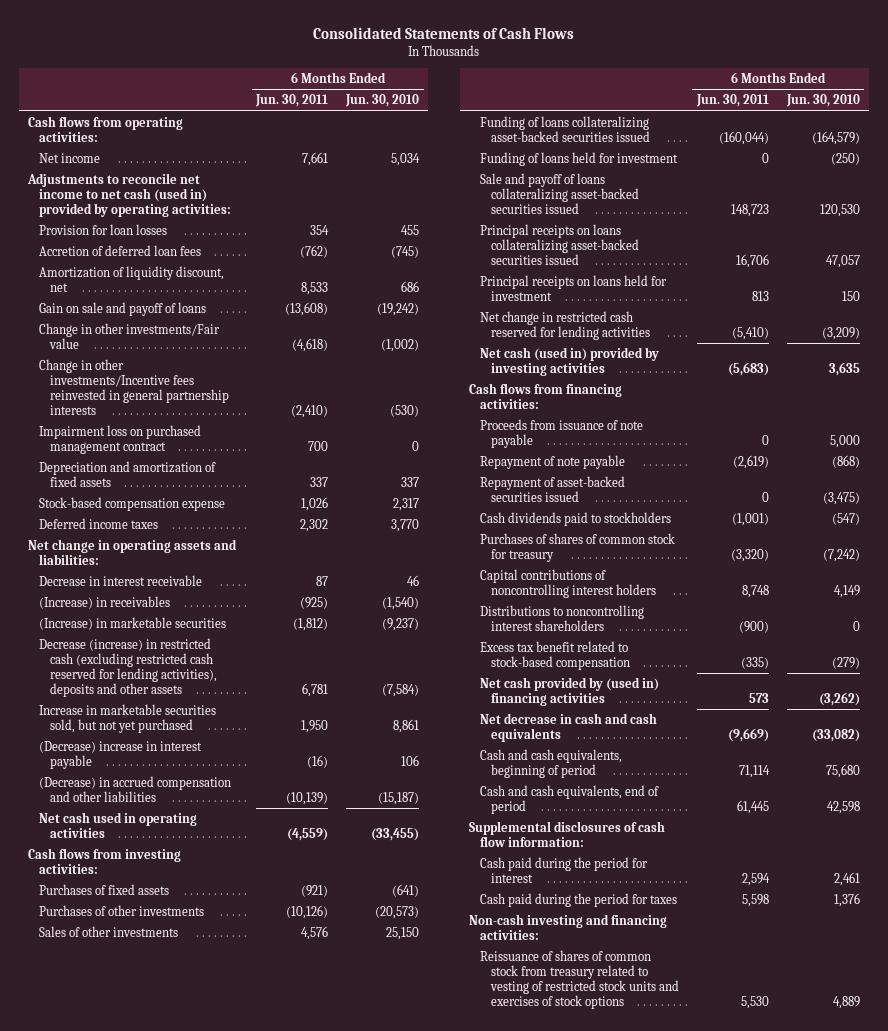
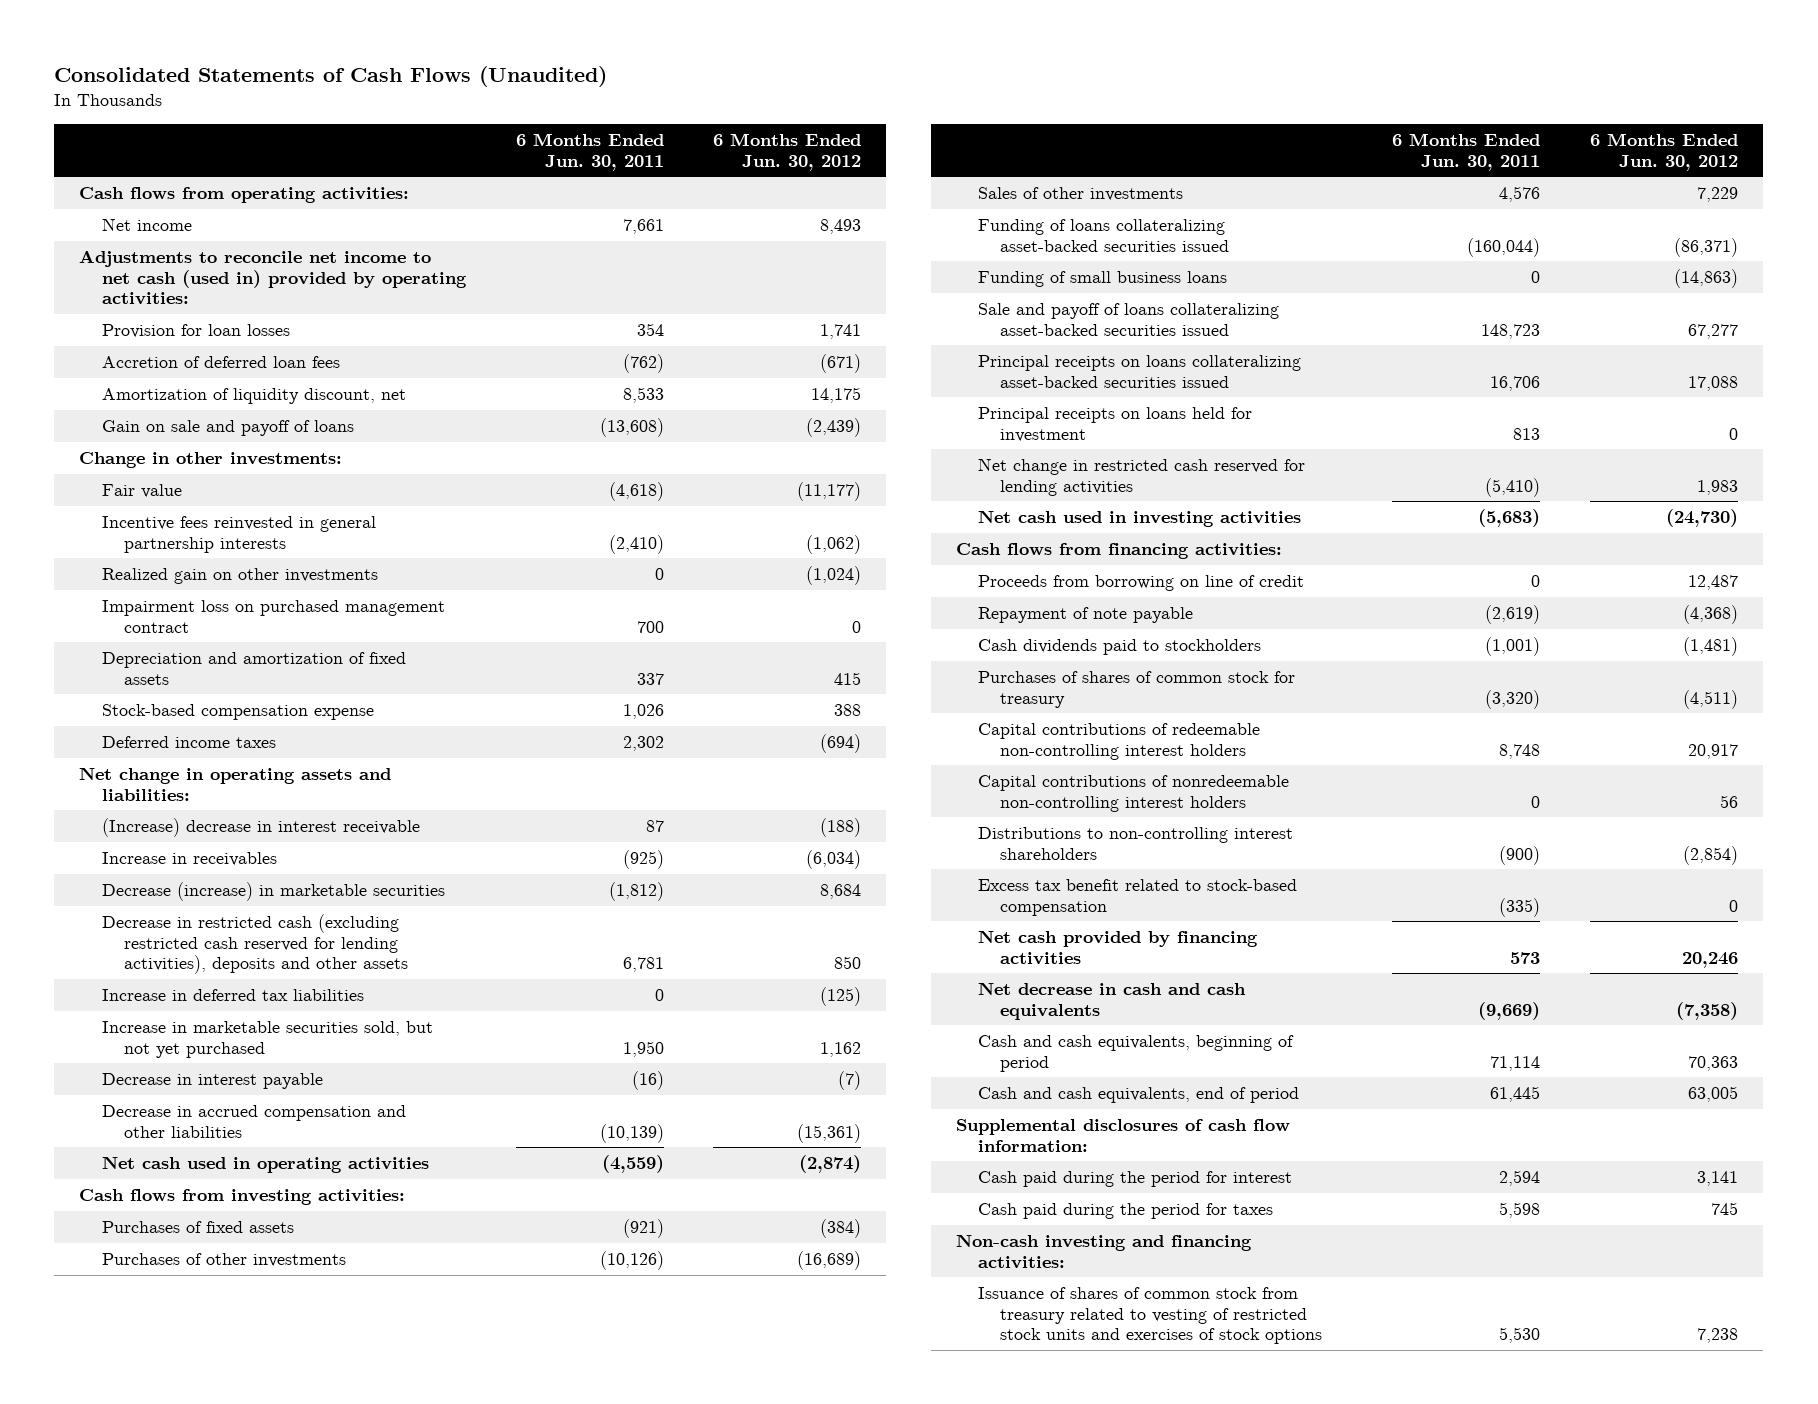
[312,26,574,39] Consolidated Statements of Cash Flows -> [54,66,608,88] Consolidated Statements of Cash Flows (Unaudited)
[345,94,420,108] Jun. 30, 2010 -> none
none -> [713,133,862,171] 6 Months Ended Jun. 30, 2012
none -> [79,451,343,468] Change in other investments:
[39,322,221,349] Change in other investments/Fair value -> [101,483,182,498] Fair value
[39,358,230,415] Change in other investments/Incentive fees reinvested in general partnership interests -> [101,515,376,553] Incentive fees reinvested in general partnership interests
none -> [101,567,378,584] Realized gain on other investments
[39,574,203,586] Decrease in interest receivable -> [101,817,420,837] (Increase) decrease in interest receivable
[39,595,171,609] (Increase) in receivables -> [101,851,277,866] Increase in receivables
[39,616,227,630] (Increase) in marketable securities -> [101,881,445,901] Decrease (increase) in marketable securities
[39,637,218,697] Decrease (increase) in restricted cash (excluding restricted cash reserved for lending activities), deposits and other assets -> [101,913,408,975] Decrease in restricted cash (excluding restricted cash reserved for lending activities), deposits and other assets
none -> [101,988,364,1001] Increase in deferred tax liabilities
[39,740,203,769] (Decrease) increase in interest payable -> [101,1072,323,1089] Decrease in interest payable
[39,775,232,802] (Decrease) in accrued compensation and other liabilities -> [101,1104,406,1138] Decrease in accrued compensation and other liabilities
[479,151,678,166] Funding of loans held for investment -> none
none -> [978,270,1228,287] Funding of small business loans
[479,346,659,376] Net cash (used in) provided by investing activities -> [978,509,1302,527] Net cash used in investing activities
[479,418,643,448] Proceeds from issuance of note payable -> none
none -> [978,574,1305,591] Proceeds from borrowing on line of credit
[479,475,625,502] Repayment of asset-backed securities issued -> none
none -> [978,722,1261,760] Capital contributions of redeemable non-controlling interest holders
[479,568,656,598] Capital contributions of noncontrolling interest holders -> [978,774,1290,812] Capital contributions of nonredeemable non-controlling interest holders
[741,584,769,598] 8,748 -> [1531,795,1541,808] 0
[479,604,644,631] Distributions to noncontrolling interest shareholders -> [978,826,1294,860] Distributions to non-controlling interest shareholders
[479,676,659,706] Net cash provided by (used in) financing activities -> [978,929,1259,965] Net cash provided by financing activities
[479,949,679,1009] Reissuance of shares of common stock from treasury related to vesting of restricted stock units and exercises of stock options -> [978,1286,1323,1345] Issuance of shares of common stock from treasury related to vesting of restricted stock units and exercises of stock options

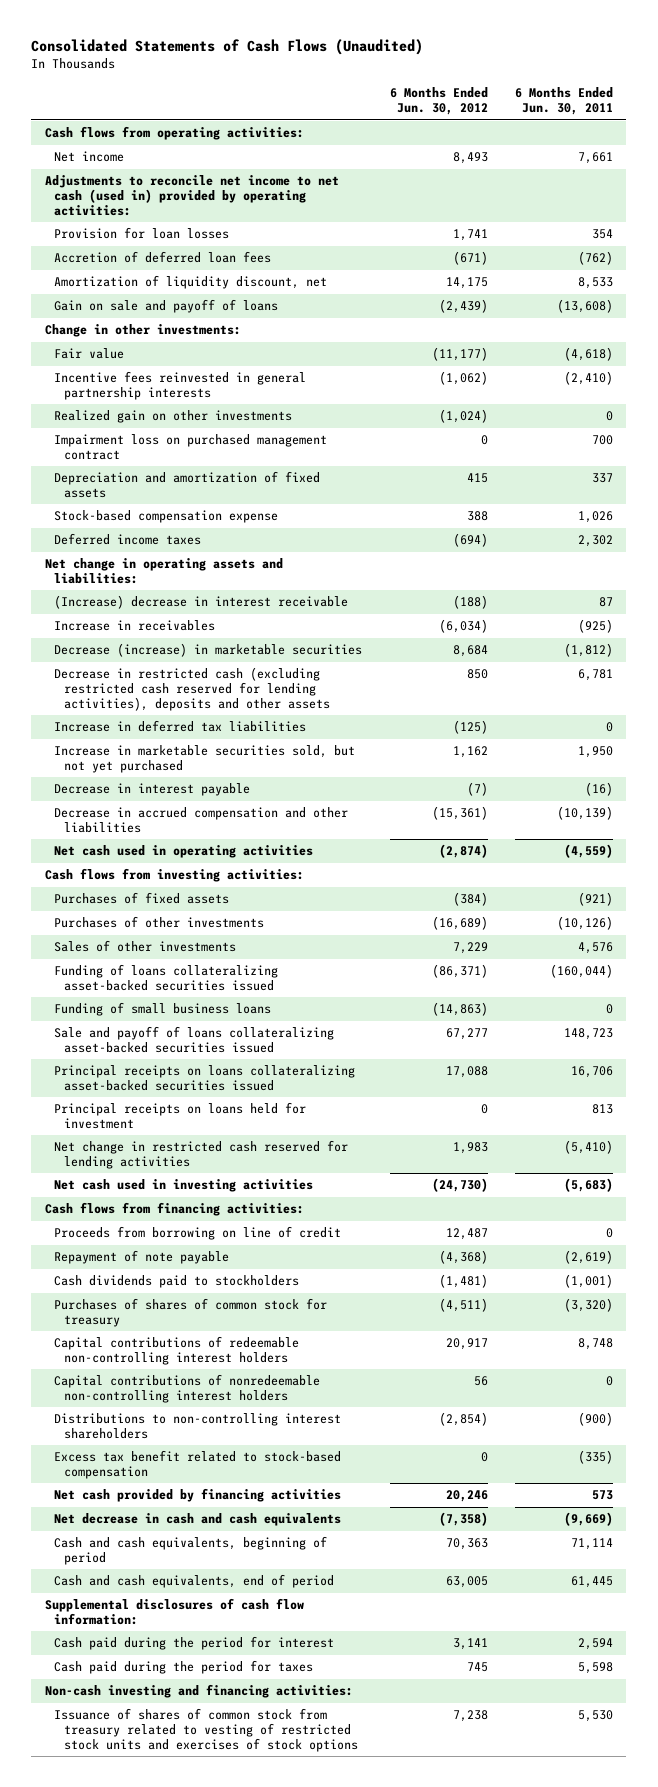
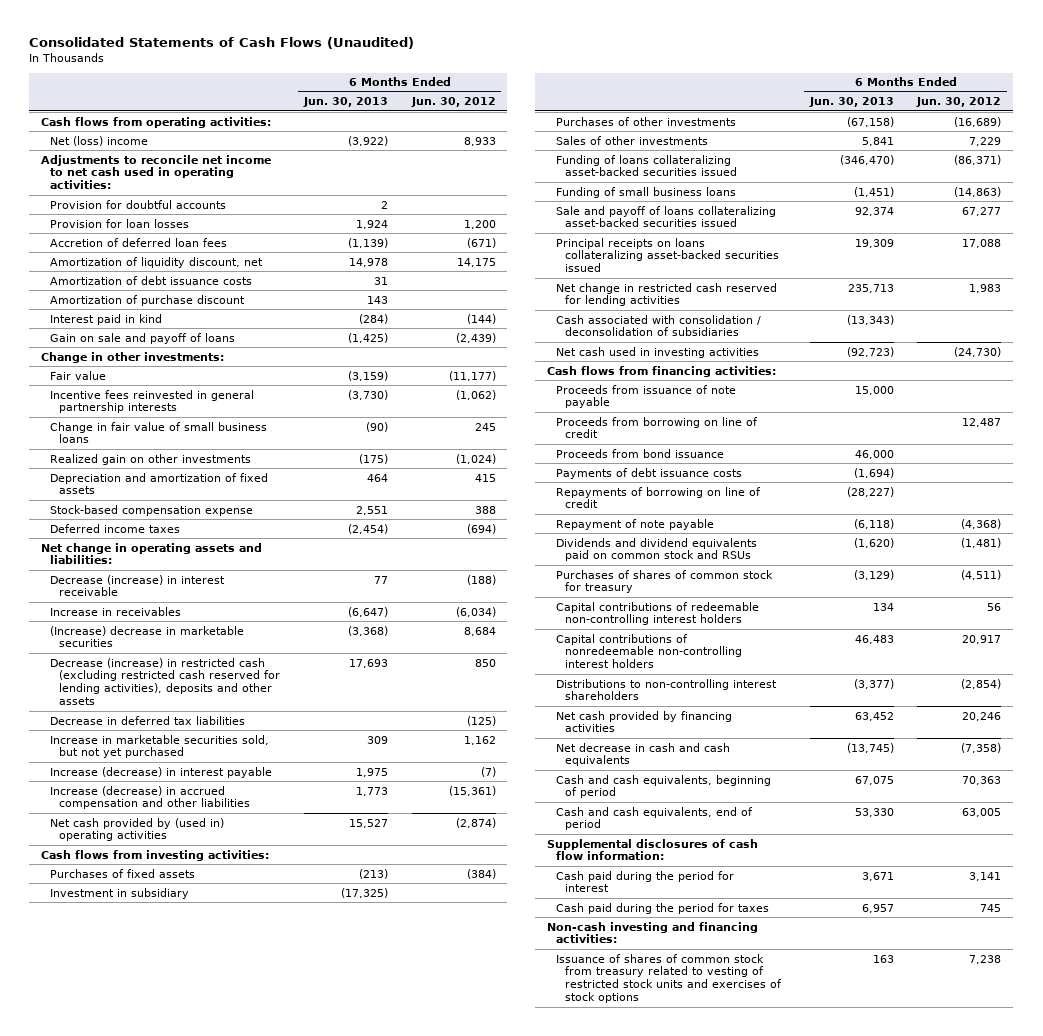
[514,87,613,116] 6 Months Ended Jun. 30, 2011 -> none
none -> [302,97,388,108] Jun. 30, 2013
[54,151,125,163] Net income -> [50,135,149,146] Net (loss) income
[452,152,488,165] 8,493 -> [463,136,496,146] 8,933
[45,175,340,217] Adjustments to reconcile net income to net cash (used in) provided by operating activities: -> [41,154,272,190] Adjustments to reconcile net income to net cash used in operating activities:
none -> [50,199,227,209] Provision for doubtful accounts
[452,229,488,242] 1,741 -> [463,219,496,229] 1,200
none -> [50,275,253,285] Amortization of debt issuance costs
none -> [50,294,246,306] Amortization of purchase discount
none -> [50,313,163,325] Interest paid in kind
none -> [50,421,268,444] Change in fair value of small business loans
[54,434,328,461] Impairment loss on purchased management contract -> none
[54,595,349,610] (Increase) decrease in interest receivable -> [50,574,226,597] Decrease (increase) in interest receivable
[54,643,363,658] Decrease (increase) in marketable securities -> [50,625,245,648] (Increase) decrease in marketable securities
[54,667,330,712] Decrease in restricted cash (excluding restricted cash reserved for lending activities), deposits and other assets -> [50,657,281,706] Decrease (increase) in restricted cash (excluding restricted cash reserved for lending activities), deposits and other assets
[54,720,307,733] Increase in deferred tax liabilities -> [50,715,246,725] Decrease in deferred tax liabilities
[54,783,251,797] Decrease in interest payable -> [50,766,273,778] Increase (decrease) in interest payable
[54,807,349,834] Decrease in accrued compensation and other liabilities -> [50,785,251,810] Increase (decrease) in accrued compensation and other liabilities
[54,845,314,859] Net cash used in operating activities -> [50,817,225,842] Net cash provided by (used in) operating activities
none -> [50,887,190,899] Investment in subsidiary
[54,1102,307,1130] Principal receipts on loans held for investment -> none
none -> [556,314,762,337] Cash associated with consolidation / deconsolidation of subsidiaries
none -> [556,384,737,409] Proceeds from issuance of note payable
none -> [556,448,725,458] Proceeds from bond issuance
none -> [556,467,743,479] Payments of debt issuance costs
none -> [556,486,762,509] Repayments of borrowing on line of credit
[54,1275,300,1289] Cash dividends paid to stockholders -> [556,537,758,562] Dividends and dividend equivalents paid on common stock and RSUs
[445,1338,488,1351] 20,917 -> [987,602,1002,611] 56
[473,1376,488,1387] 56 -> [962,634,1002,644] 20,917
[54,1450,342,1480] Excess tax benefit related to stock-based compensation -> none

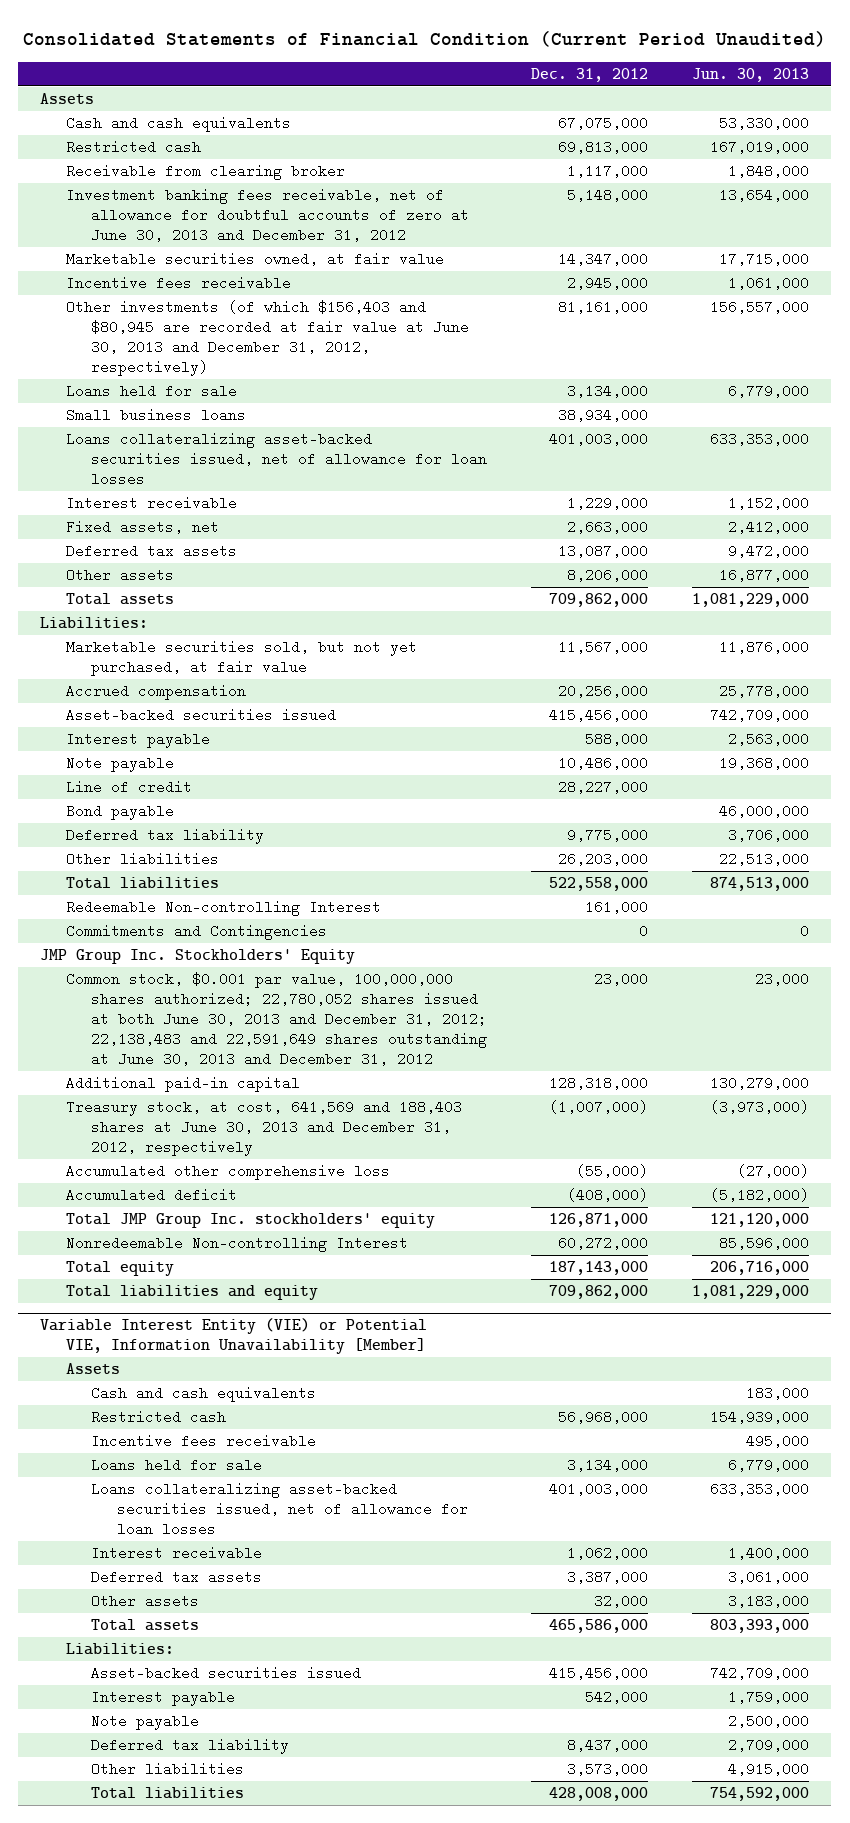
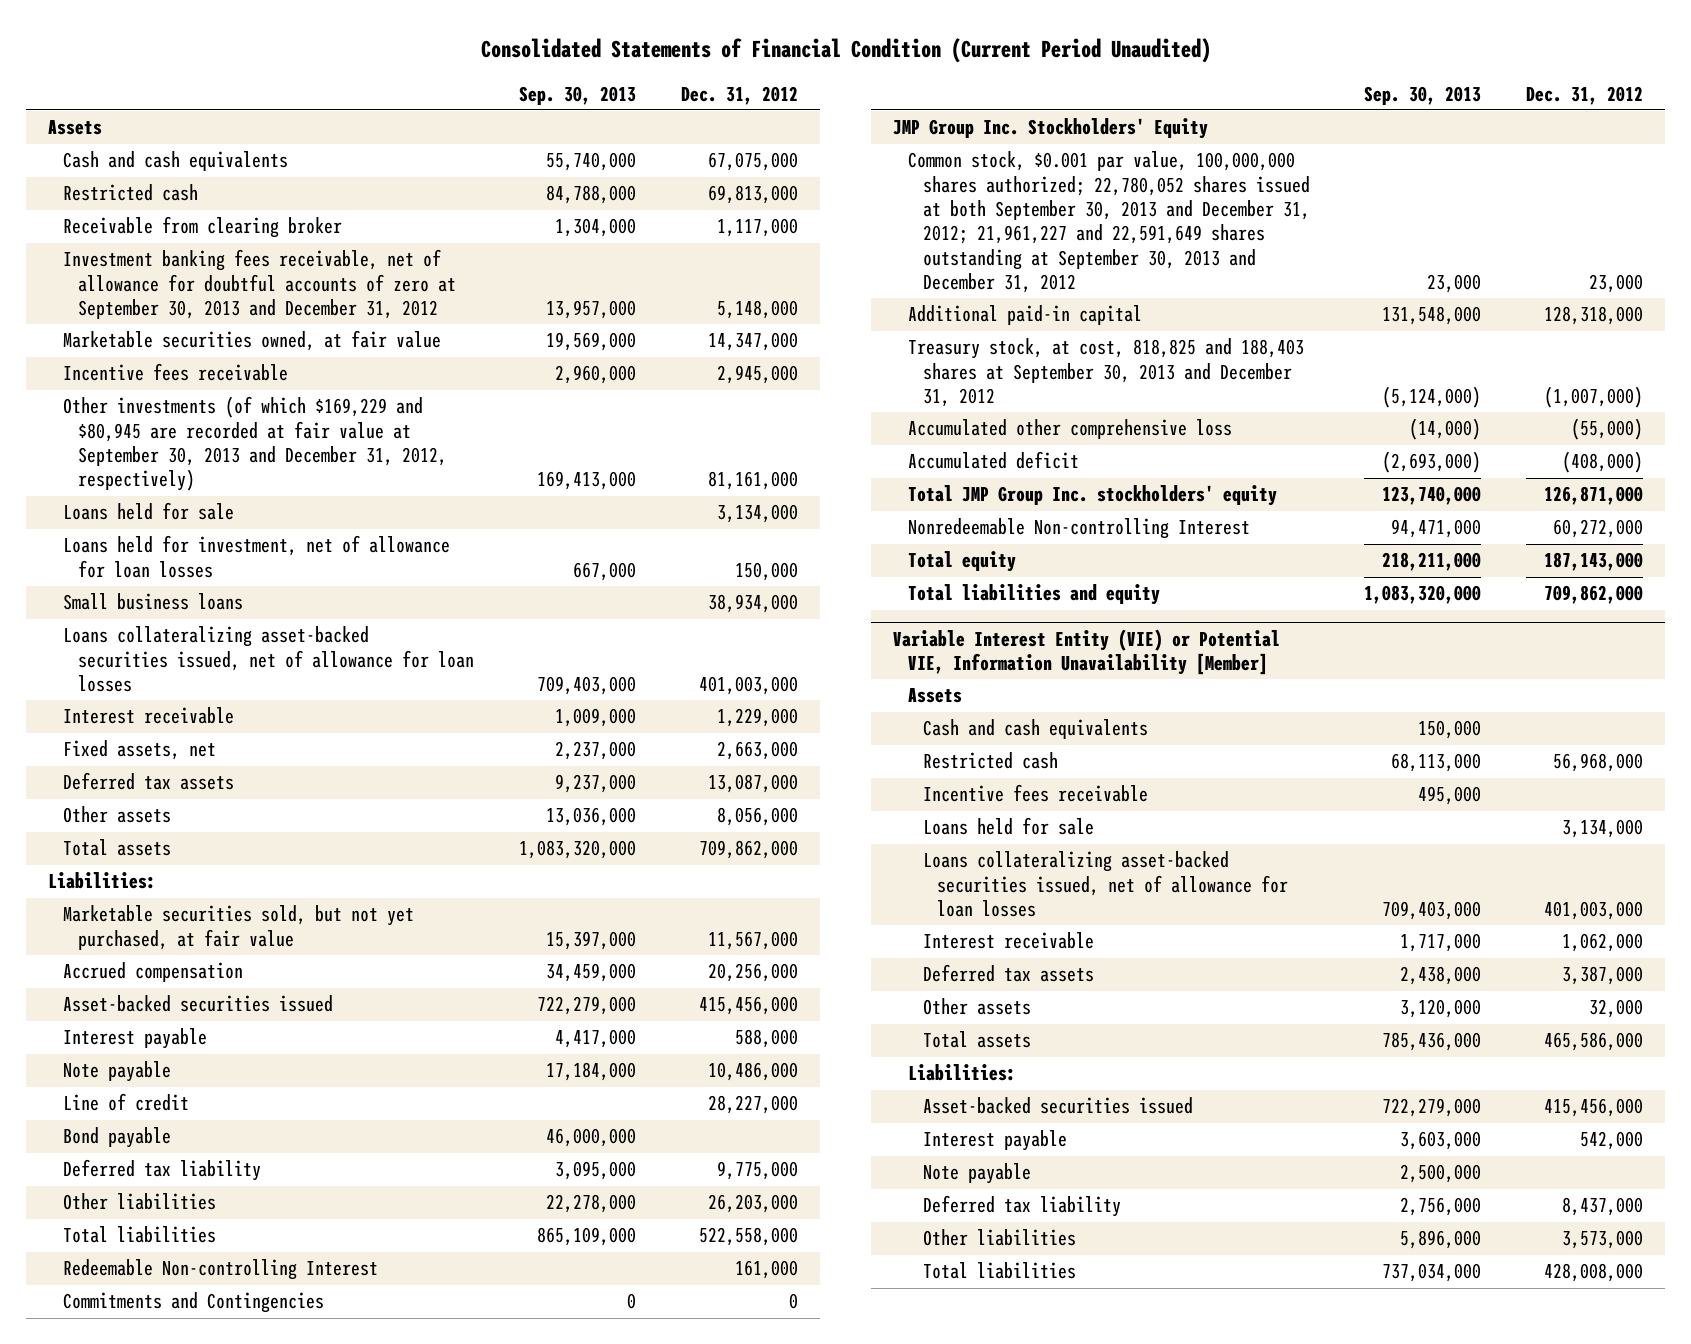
[692,67,810,82] Jun. 30, 2013 -> none
none -> [518,85,636,105] Sep. 30, 2013
[65,188,470,243] Investment banking fees receivable, net of allowance for doubtful accounts of zero at June 30, 2013 and December 31, 2012 -> [62,249,456,319] Investment banking fees receivable, net of allowance for doubtful accounts of zero at September 30, 2013 and December 31, 2012
[65,300,470,377] Other investments (of which $156,403 and $80,945 are recorded at fair value at June 30, 2013 and December 31, 2012, respectively) -> [62,396,447,492] Other investments (of which $169,229 and $80,945 are recorded at fair value at September 30, 2013 and December 31, 2012, respectively)
none -> [62,535,450,578] Loans held for investment, net of allowance for loan losses
[567,568,649,583] 8,206,000 -> [716,807,798,827] 8,056,000
[65,972,488,1067] Common stock, $0.001 par value, 100,000,000 shares authorized; 22,780,052 shares issued at both June 30, 2013 and December 31, 2012; 22,138,483 and 22,591,649 shares outstanding at June 30, 2013 and December 31, 2012 -> [907,151,1310,293] Common stock, $0.001 par value, 100,000,000 shares authorized; 22,780,052 shares issued at both September 30, 2013 and December 31, 2012; 21,961,227 and 22,591,649 shares outstanding at September 30, 2013 and December 31, 2012
[65,1100,462,1157] Treasury stock, at cost, 641,569 and 188,403 shares at June 30, 2013 and December 31, 2012, respectively -> [907,338,1304,407] Treasury stock, at cost, 818,825 and 188,403 shares at September 30, 2013 and December 31, 2012

